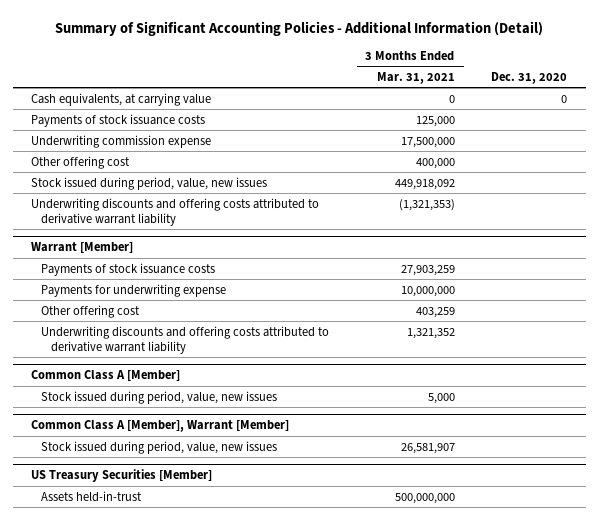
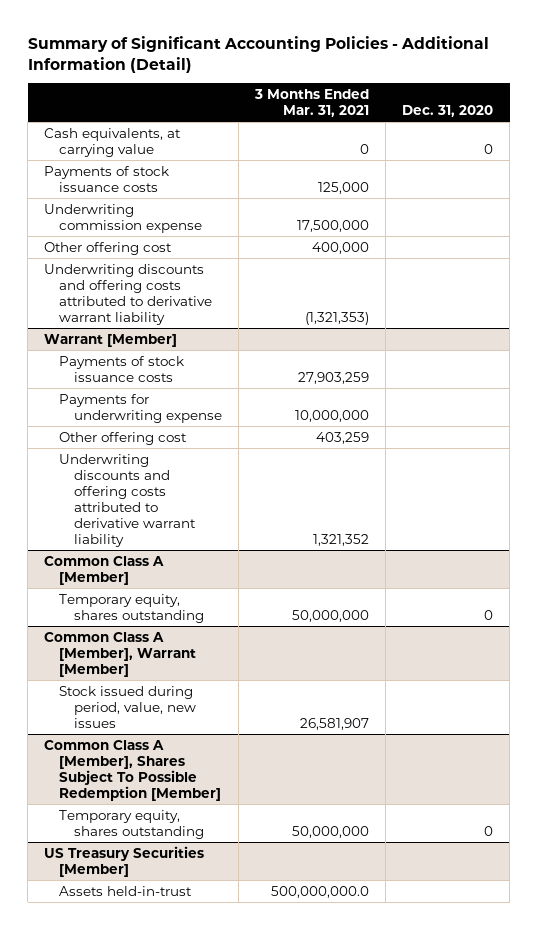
[31,176,268,190] Stock issued during period, value, new issues -> none
[41,390,278,404] Stock issued during period, value, new issues -> none
none -> [59,593,205,623] Temporary equity, shares outstanding
none -> [44,739,222,801] Common Class A [Member], Shares Subject To Possible Redemption [Member]
none -> [59,809,205,839] Temporary equity, shares outstanding
[394,492,455,504] 500,000,000 -> [271,885,370,898] 500,000,000.0

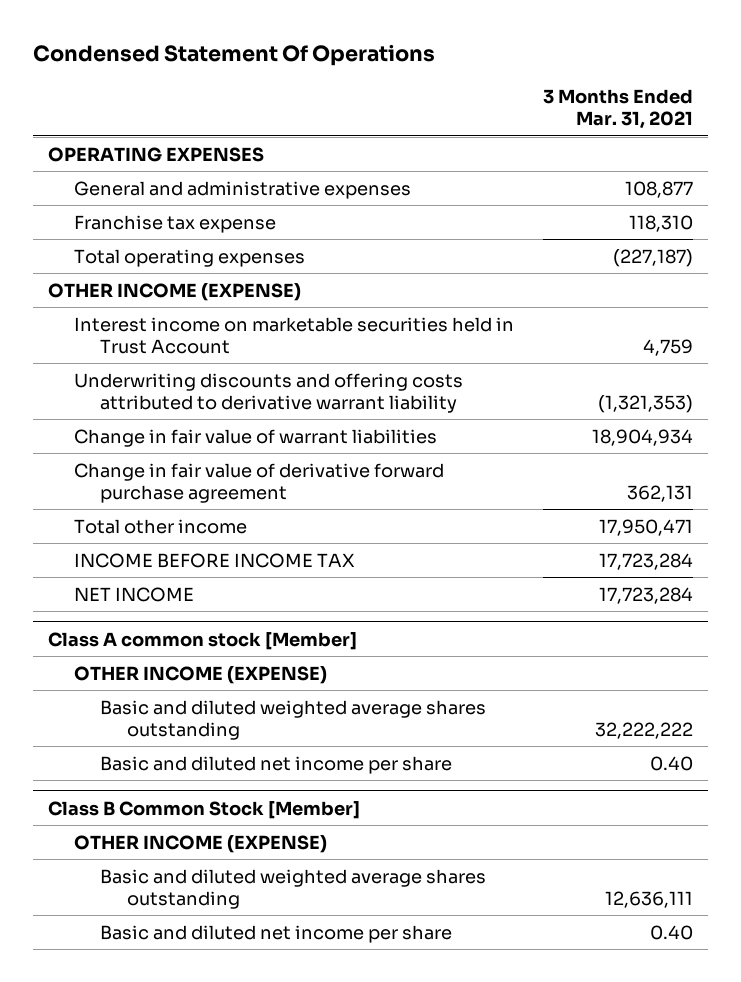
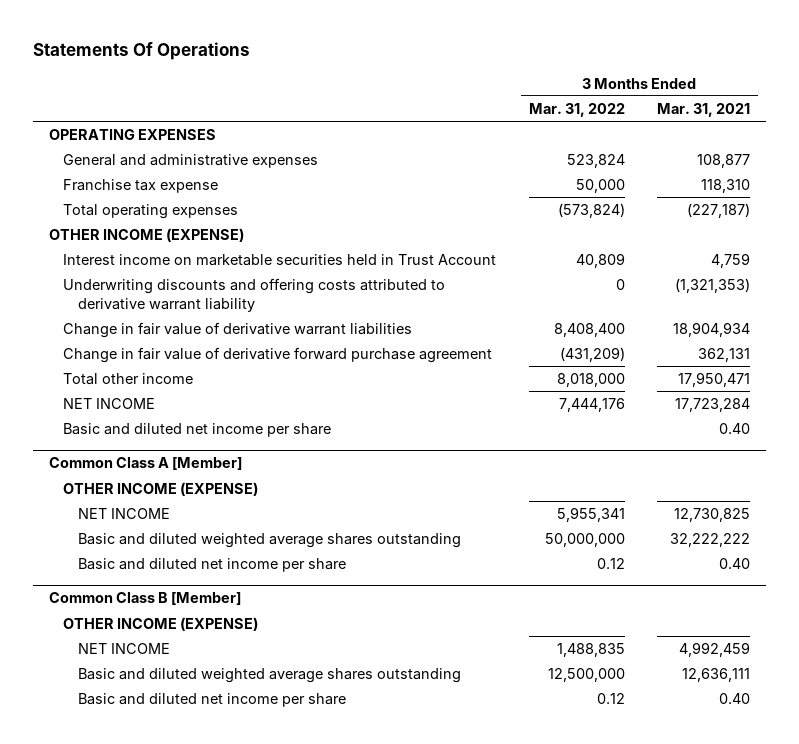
[33,44,436,67] Condensed Statement Of Operations -> [33,41,251,60] Statements Of Operations
none -> [528,103,625,118] Mar. 31, 2022
[74,428,438,447] Change in fair value of warrant liabilities -> [63,322,413,339] Change in fair value of derivative warrant liabilities
[74,552,356,568] INCOME BEFORE INCOME TAX -> none
none -> [63,423,332,438] Basic and diluted net income per share
[47,631,357,650] Class A common stock [Member] -> [49,457,243,471] Common Class A [Member]
none -> [77,508,170,520] NET INCOME
[47,800,360,819] Class B Common Stock [Member] -> [49,592,242,606] Common Class B [Member]
none -> [77,643,170,655] NET INCOME

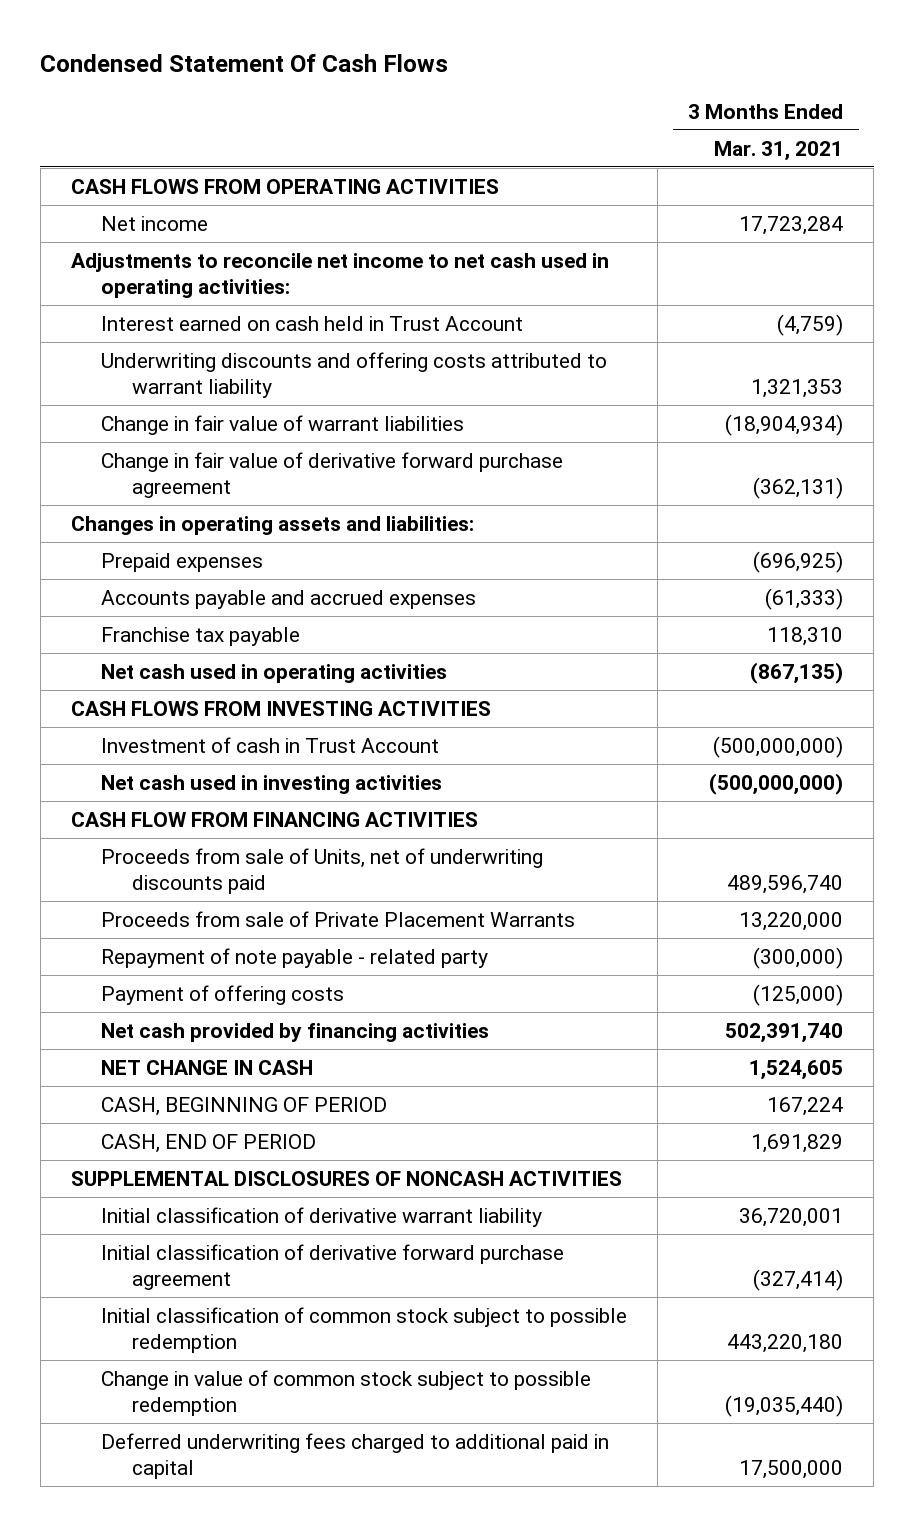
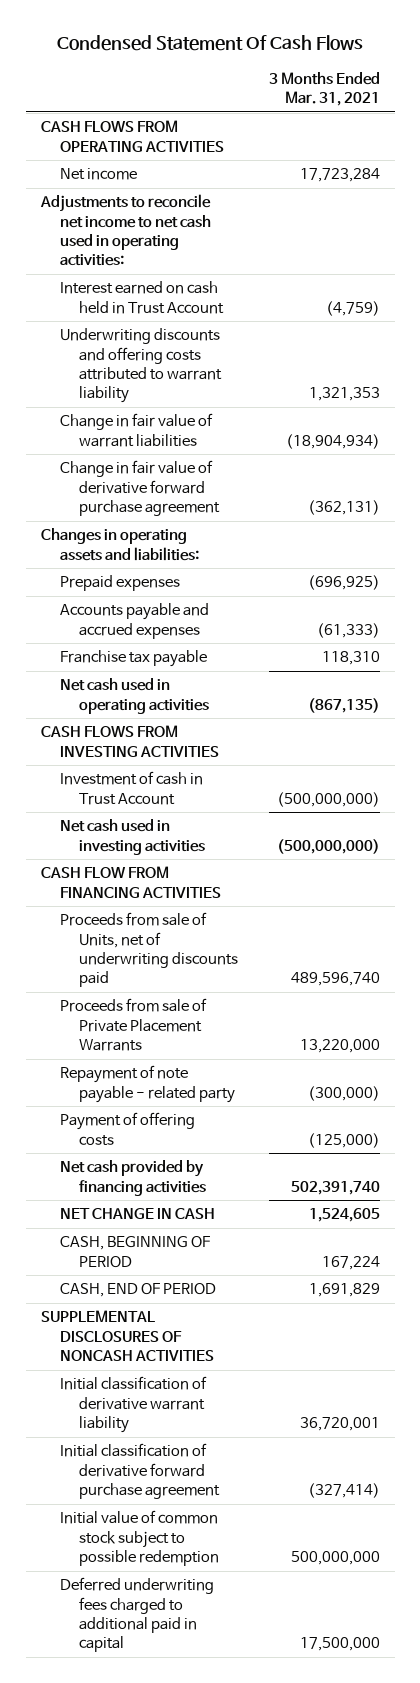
[101,1369,592,1416] Change in value of common stock subject to possible redemption -> none
[101,1306,628,1353] Initial classification of common stock subject to possible redemption -> [60,1510,220,1567] Initial value of common stock subject to possible redemption
[727,1333,844,1353] 443,220,180 -> [290,1551,380,1566] 500,000,000

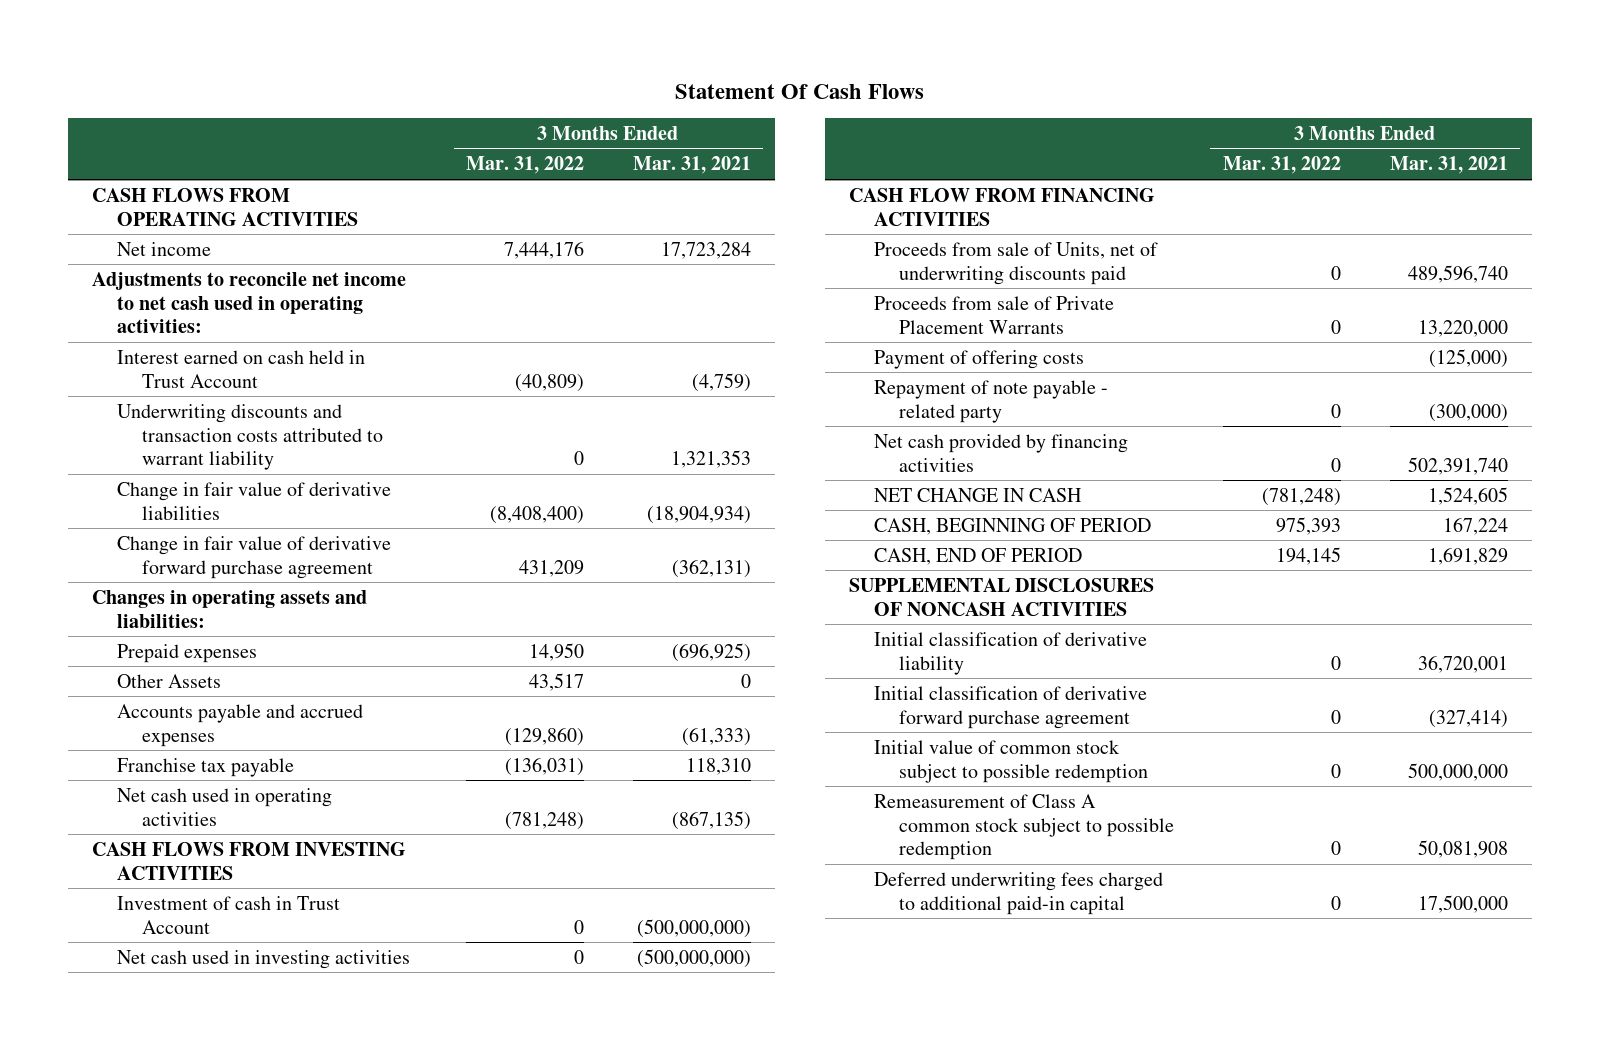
[57,35,364,52] Condensed Statement Of Cash Flows -> [675,83,925,99] Statement Of Cash Flows
none -> [465,156,584,175] Mar. 31, 2022
[60,328,223,404] Underwriting discounts and offering costs attributed to warrant liability -> [117,403,383,471] Underwriting discounts and transaction costs attributed to warrant liability
[60,413,214,447] Change in fair value of warrant liabilities -> [117,481,392,520] Change in fair value of derivative liabilities
none -> [117,673,222,688] Other Assets
[60,1065,236,1103] Repayment of note payable - related party -> [873,379,1108,423] Repayment of note payable - related party
[60,1376,208,1434] Initial classification of derivative warrant liability -> [873,631,1147,675] Initial classification of derivative liability
none -> [873,793,1174,861] Remeasurement of Class A common stock subject to possible redemption
[60,1577,215,1653] Deferred underwriting fees charged to additional paid in capital -> [873,871,1163,915] Deferred underwriting fees charged to additional paid-in capital

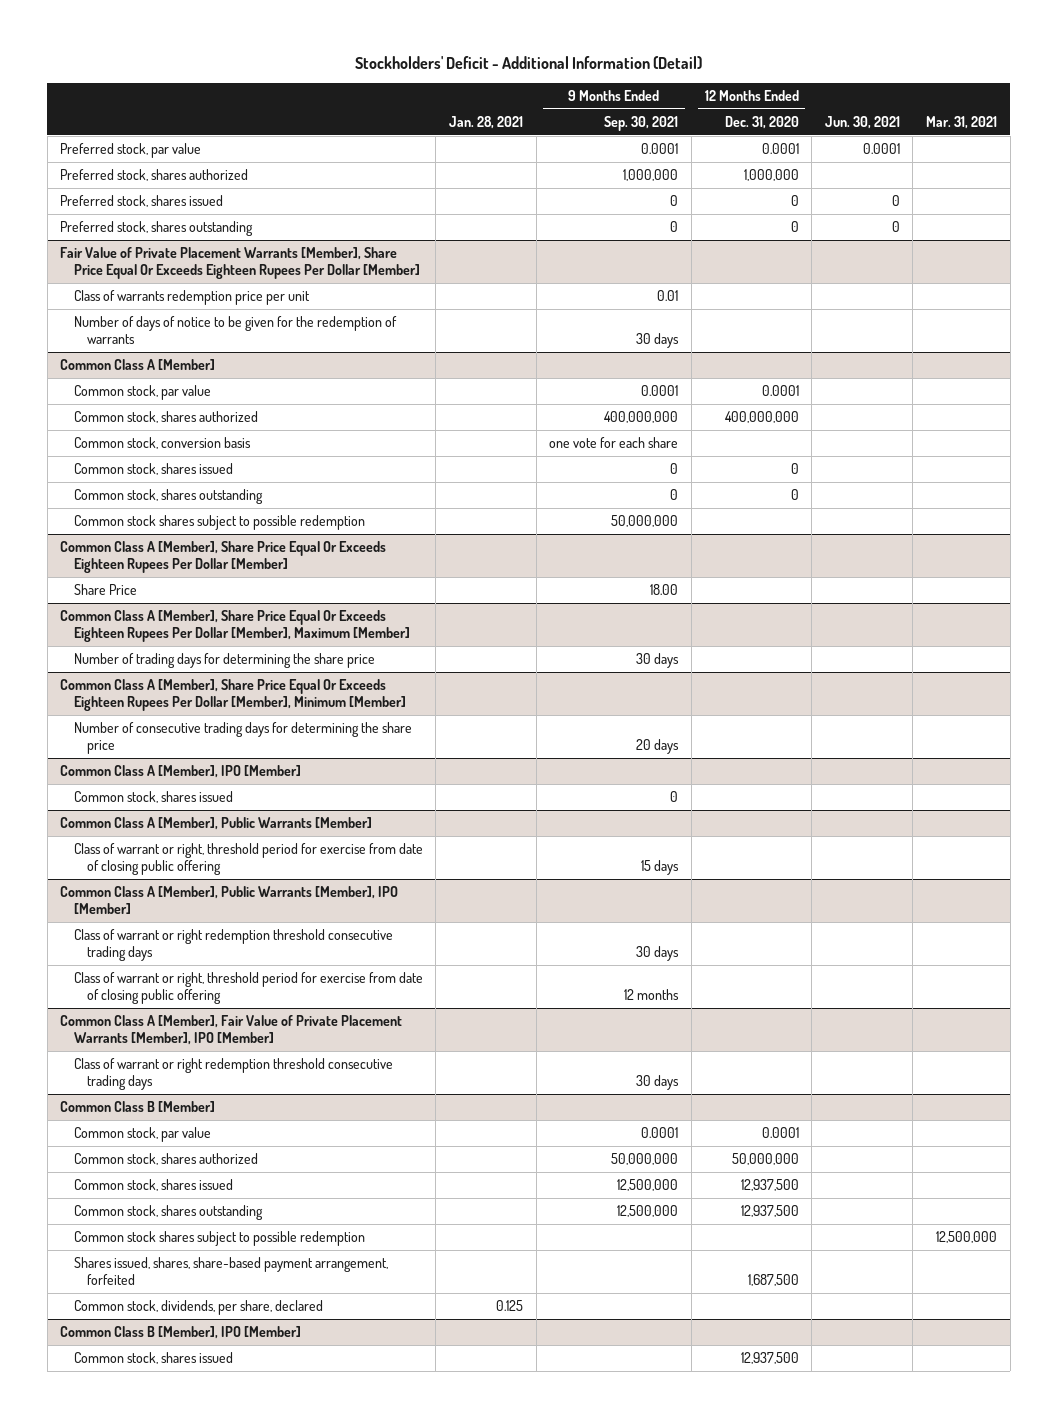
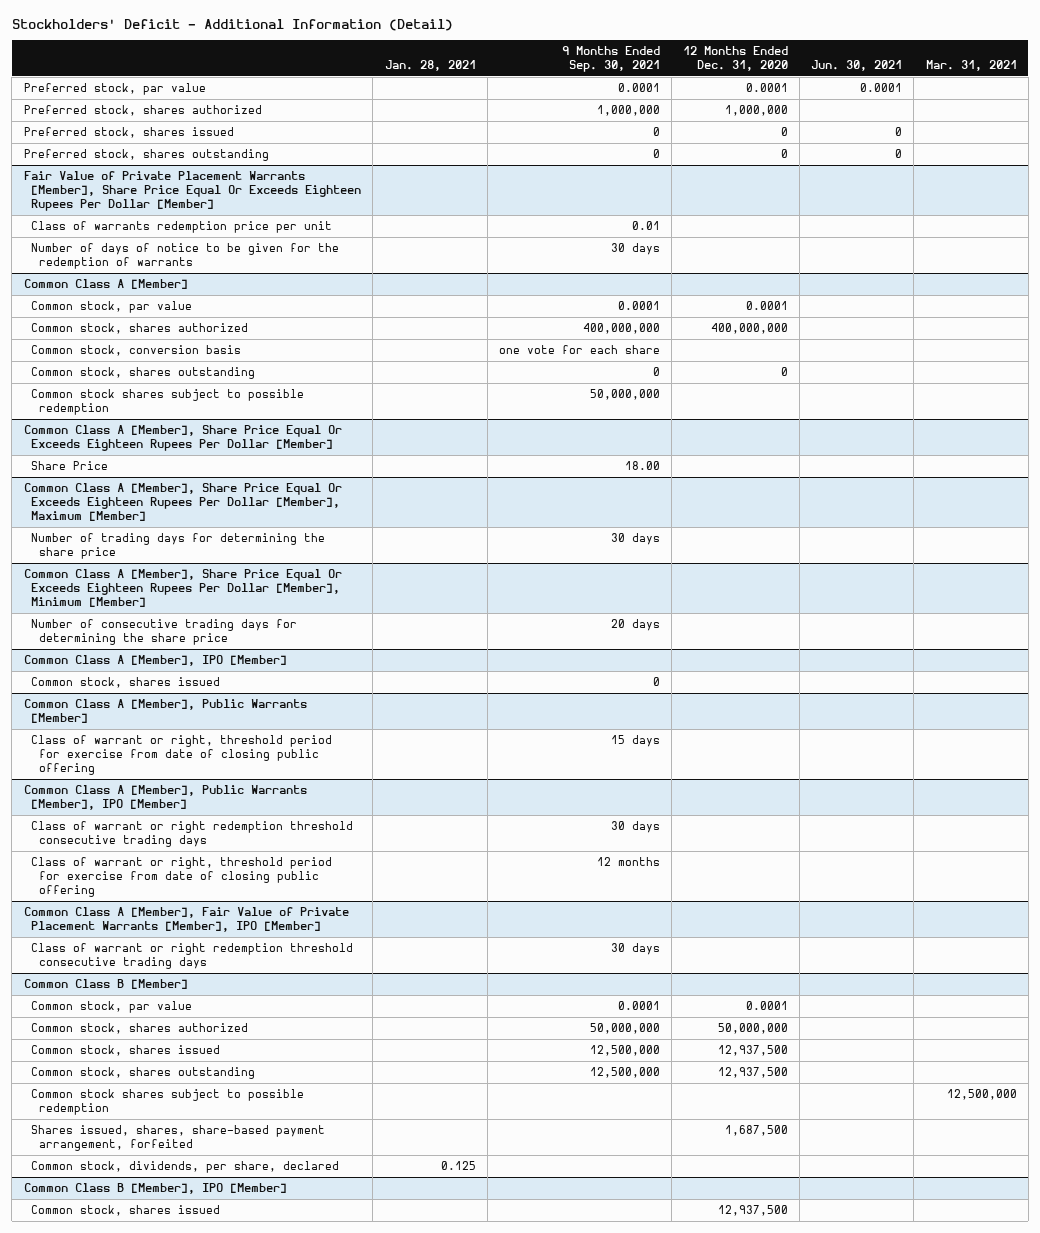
[73,462,233,475] Common stock, shares issued -> none

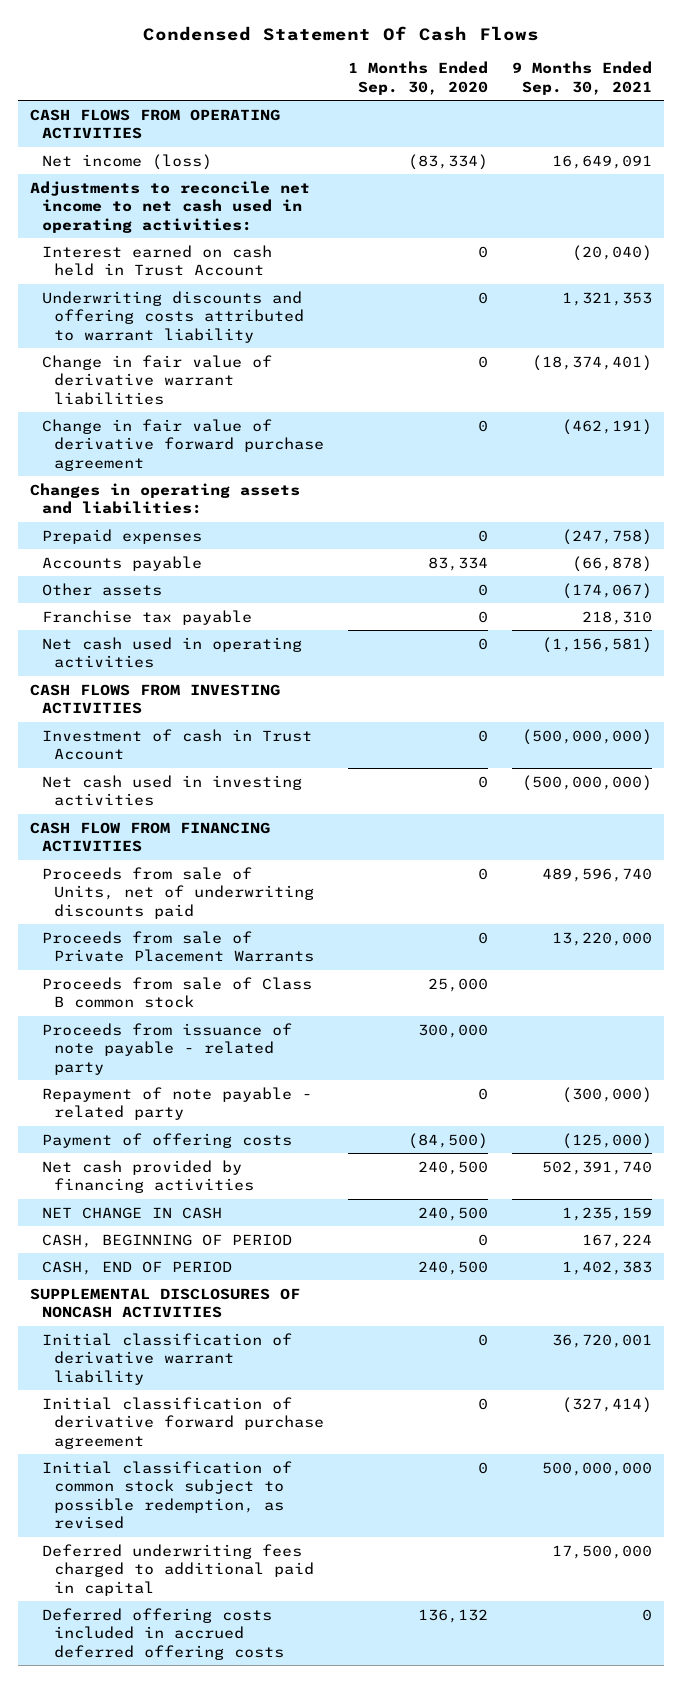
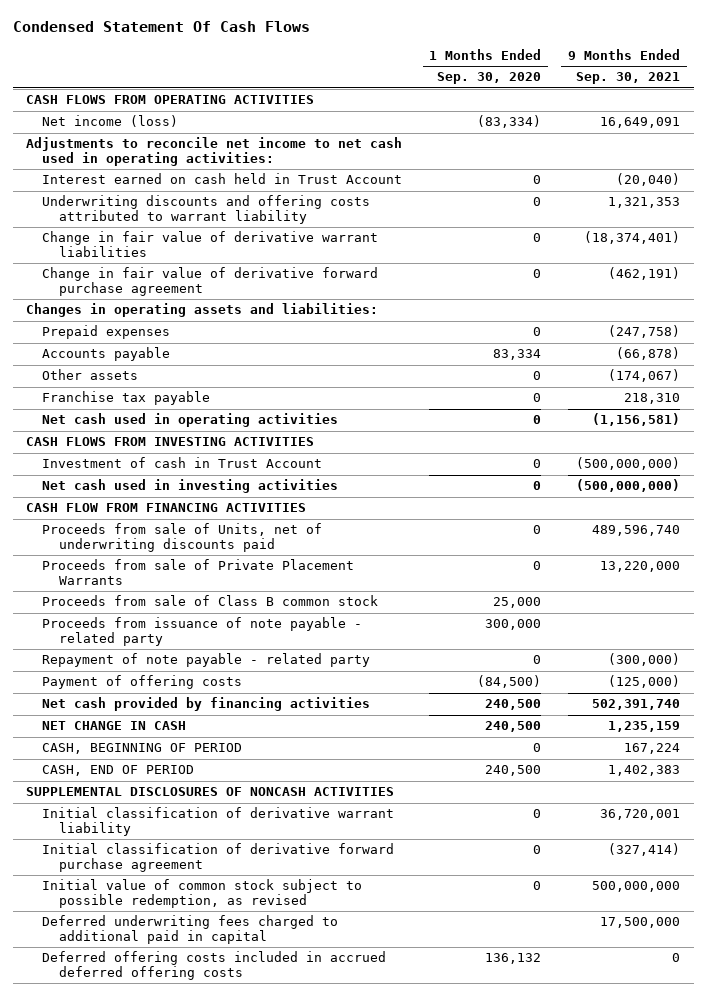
[42,1460,293,1530] Initial classification of common stock subject to possible redemption, as revised -> [42,879,363,909] Initial value of common stock subject to possible redemption, as revised

